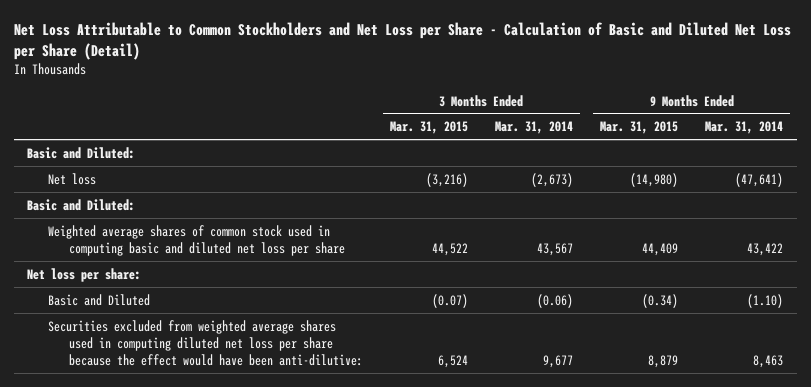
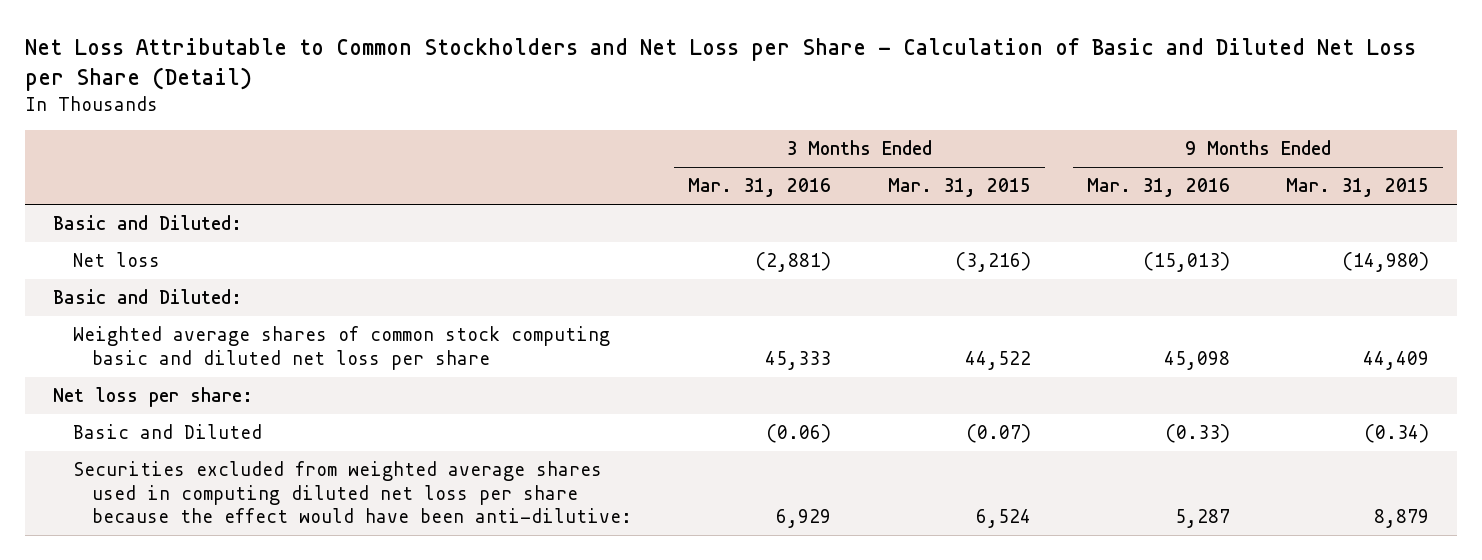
[495,121,574,135] Mar. 31, 2014 -> none
[705,121,784,135] Mar. 31, 2014 -> none
none -> [688,178,832,198] Mar. 31, 2016
none -> [1086,178,1230,198] Mar. 31, 2016
[48,224,345,256] Weighted average shares of common stock used in computing basic and diluted net loss per share -> [72,326,610,370] Weighted average shares of common stock computing basic and diluted net loss per share

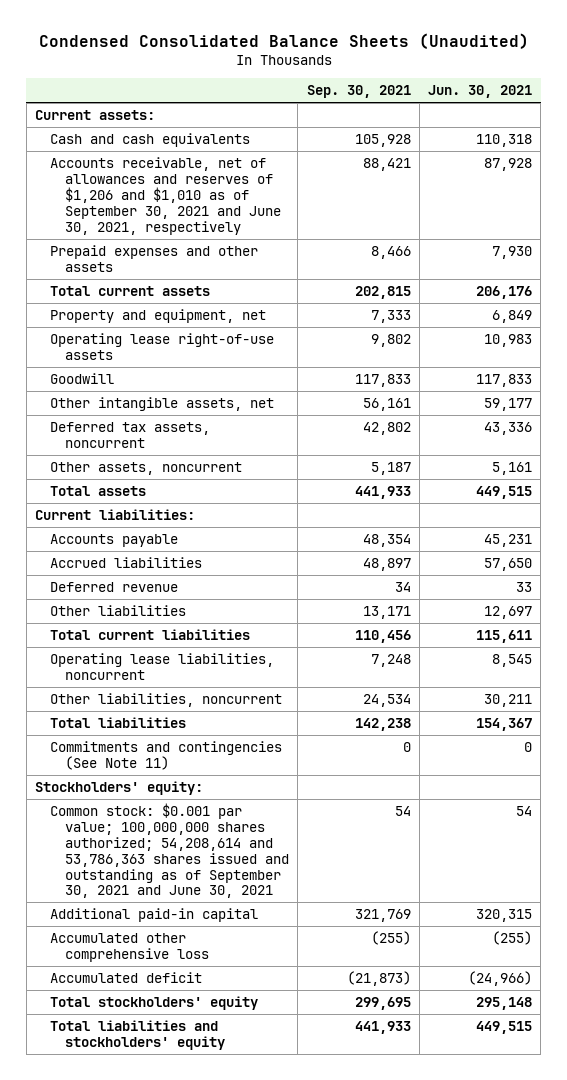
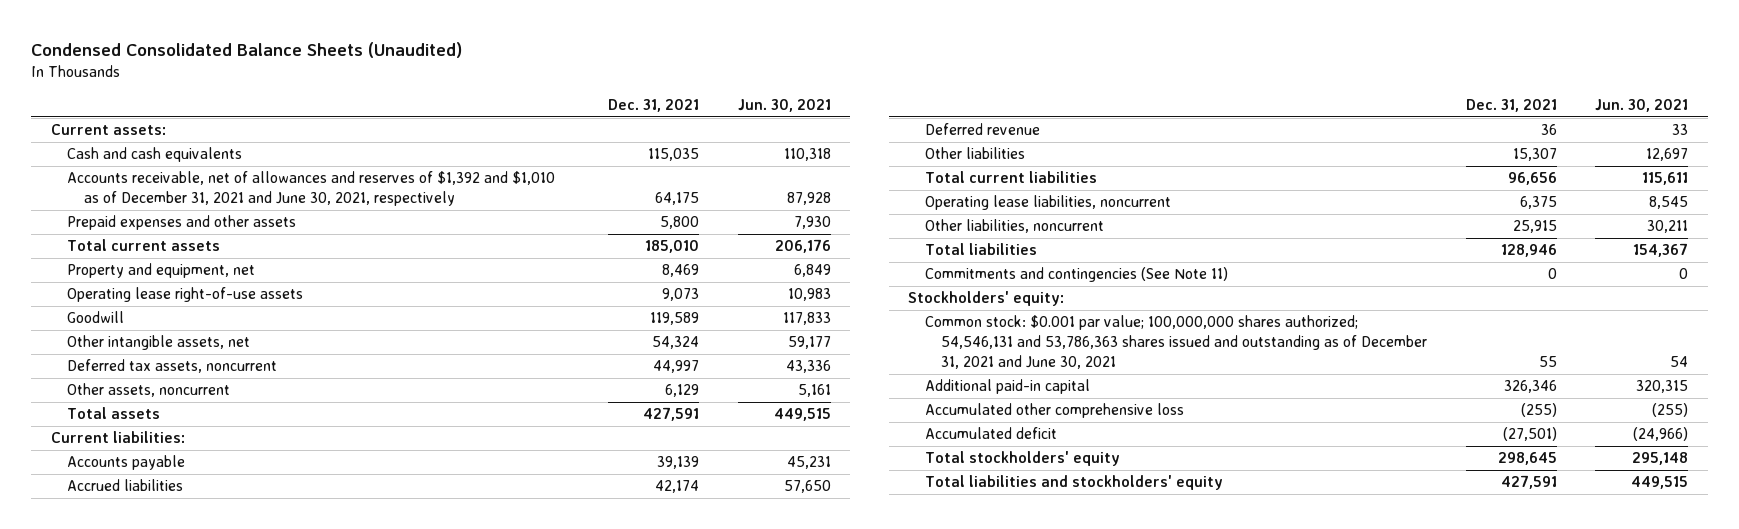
[306,85,411,99] Sep. 30, 2021 -> none
none -> [608,99,700,113] Dec. 31, 2021
[50,156,282,235] Accounts receivable, net of allowances and reserves of $1,206 and $1,010 as of September 30, 2021 and June 30, 2021, respectively -> [67,171,556,207] Accounts receivable, net of allowances and reserves of $1,392 and $1,010 as of December 31, 2021 and June 30, 2021, respectively
[50,802,290,899] Common stock: $0.001 par value; 100,000,000 shares authorized; 54,208,614 and 53,786,363 shares issued and outstanding as of September 30, 2021 and June 30, 2021 -> [924,315,1428,370] Common stock: $0.001 par value; 100,000,000 shares authorized; 54,546,131 and 53,786,363 shares issued and outstanding as of December 31, 2021 and June 30, 2021

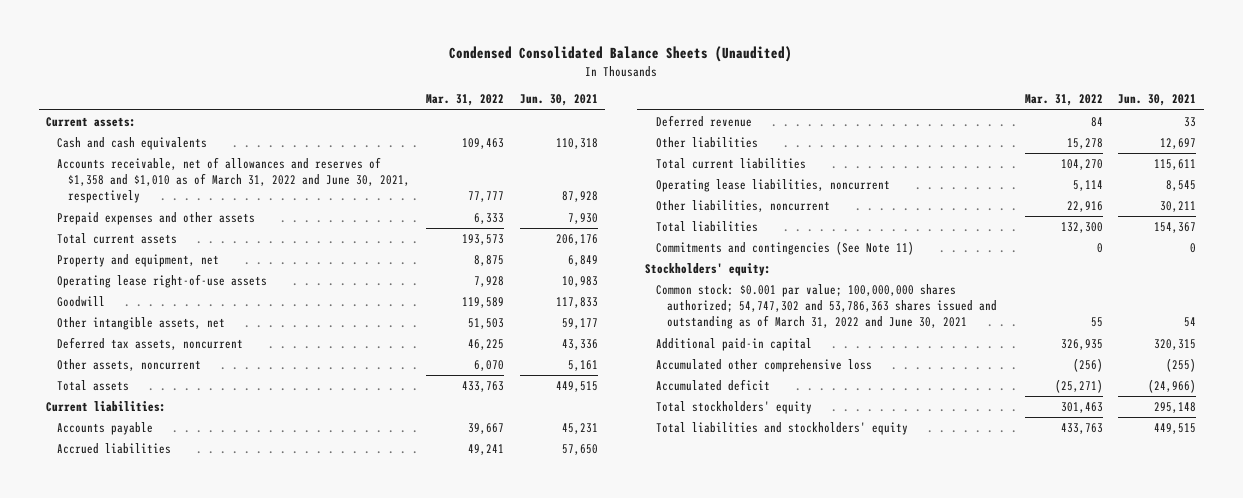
[608,99,700,113] Dec. 31, 2021 -> none
none -> [425,94,504,107] Mar. 31, 2022
[67,171,556,207] Accounts receivable, net of allowances and reserves of $1,392 and $1,010 as of December 31, 2021 and June 30, 2021, respectively -> [57,157,411,204] Accounts receivable, net of allowances and reserves of $1,358 and $1,010 as of March 31, 2022 and June 30, 2021, respectively
[924,315,1428,370] Common stock: $0.001 par value; 100,000,000 shares authorized; 54,546,131 and 53,786,363 shares issued and outstanding as of December 31, 2021 and June 30, 2021 -> [656,284,997,330] Common stock: $0.001 par value; 100,000,000 shares authorized; 54,747,302 and 53,786,363 shares issued and outstanding as of March 31, 2022 and June 30, 2021

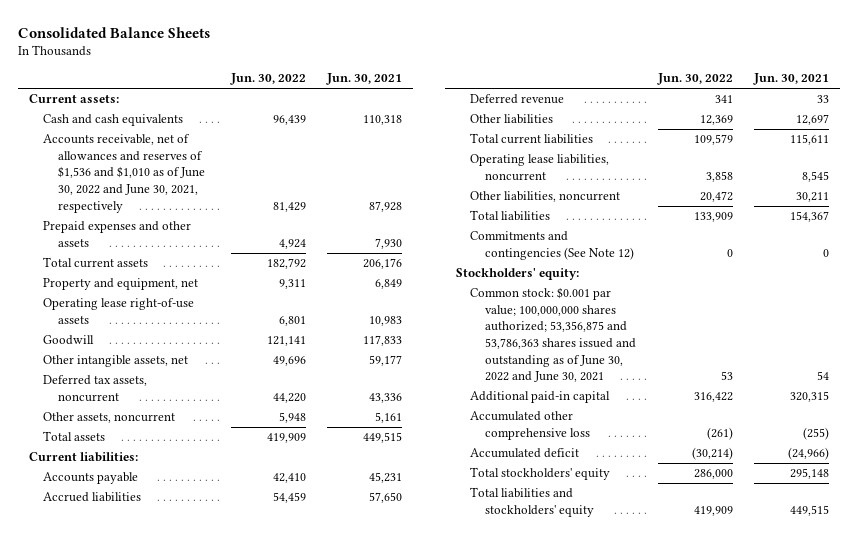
[449,46,793,63] Condensed Consolidated Balance Sheets (Unaudited) -> [17,26,210,38] Consolidated Balance Sheets
[425,94,504,107] Mar. 31, 2022 -> none
none -> [229,73,306,86] Jun. 30, 2022
[57,157,411,204] Accounts receivable, net of allowances and reserves of $1,358 and $1,010 as of March 31, 2022 and June 30, 2021, respectively -> [43,134,206,213] Accounts receivable, net of allowances and reserves of $1,536 and $1,010 as of June 30, 2022 and June 30, 2021, respectively
[656,241,915,256] Commitments and contingencies (See Note 11) -> [470,231,635,260] Commitments and contingencies (See Note 12)
[656,284,997,330] Common stock: $0.001 par value; 100,000,000 shares authorized; 54,747,302 and 53,786,363 shares issued and outstanding as of March 31, 2022 and June 30, 2021 -> [470,287,637,383] Common stock: $0.001 par value; 100,000,000 shares authorized; 53,356,875 and 53,786,363 shares issued and outstanding as of June 30, 2022 and June 30, 2021

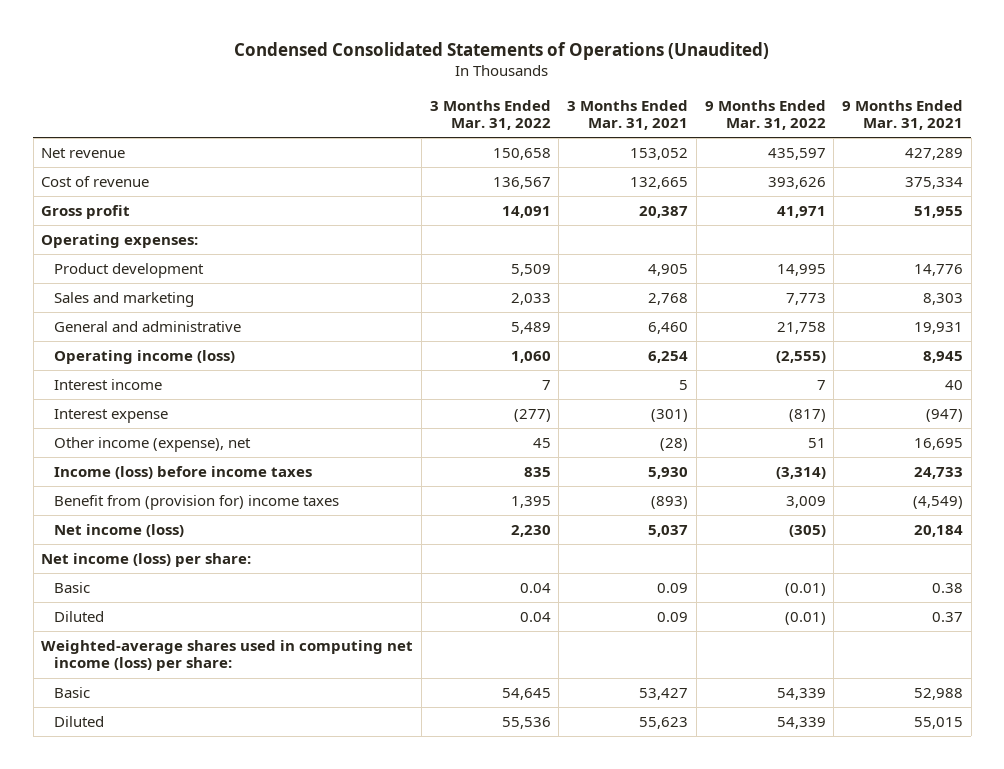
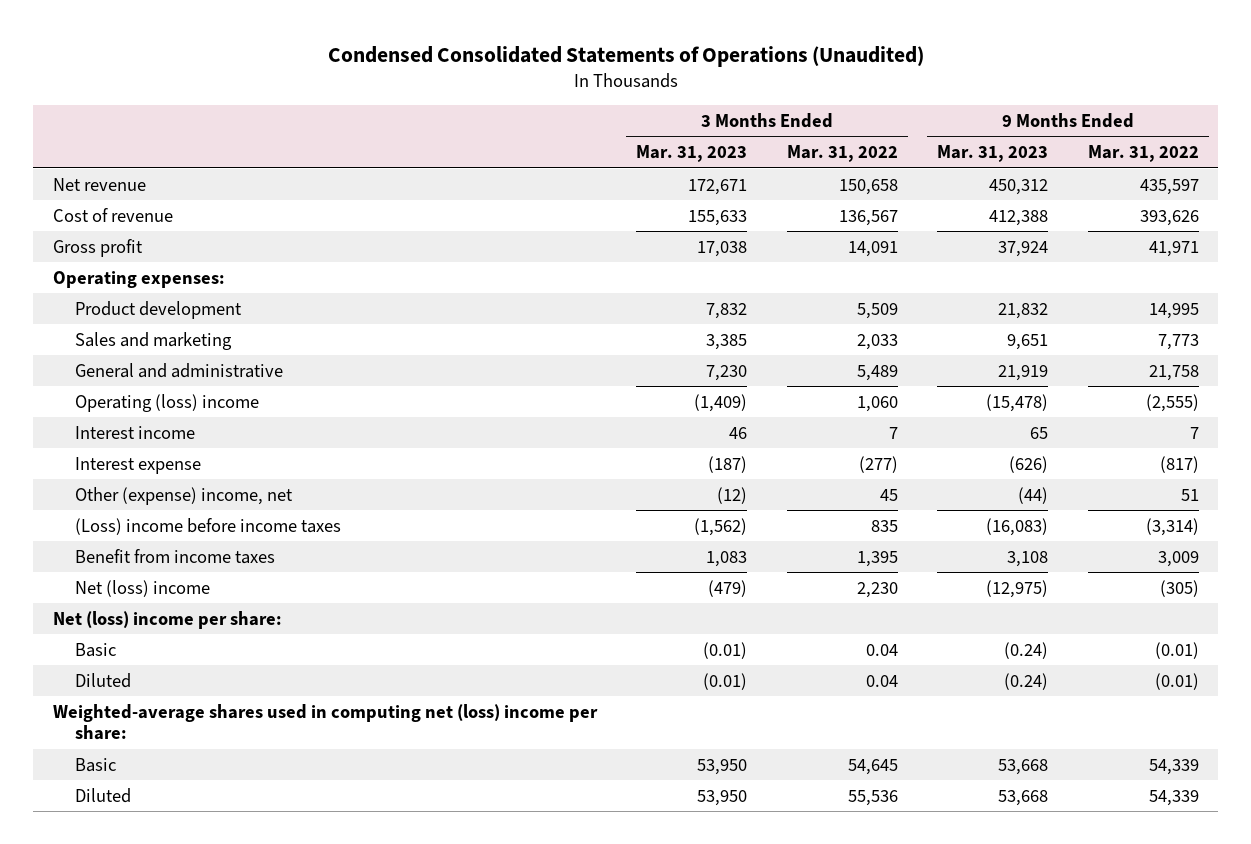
[567,99,689,131] 3 Months Ended Mar. 31, 2021 -> none
[842,99,964,131] 9 Months Ended Mar. 31, 2021 -> none
none -> [636,145,748,163] Mar. 31, 2023
none -> [937,145,1049,163] Mar. 31, 2023
[54,349,236,364] Operating income (loss) -> [74,393,259,412] Operating (loss) income
[54,436,252,452] Other income (expense), net -> [74,486,293,505] Other (expense) income, net
[54,465,313,479] Income (loss) before income taxes -> [74,517,341,535] (Loss) income before income taxes
[54,494,340,510] Benefit from (provision for) income taxes -> [74,548,275,564] Benefit from income taxes
[54,523,185,537] Net income (loss) -> [74,579,210,597] Net (loss) income
[41,552,252,567] Net income (loss) per share: -> [52,610,282,629] Net (loss) income per share:
[41,639,414,672] Weighted-average shares used in computing net income (loss) per share: -> [52,703,598,741] Weighted-average shares used in computing net (loss) income per share:

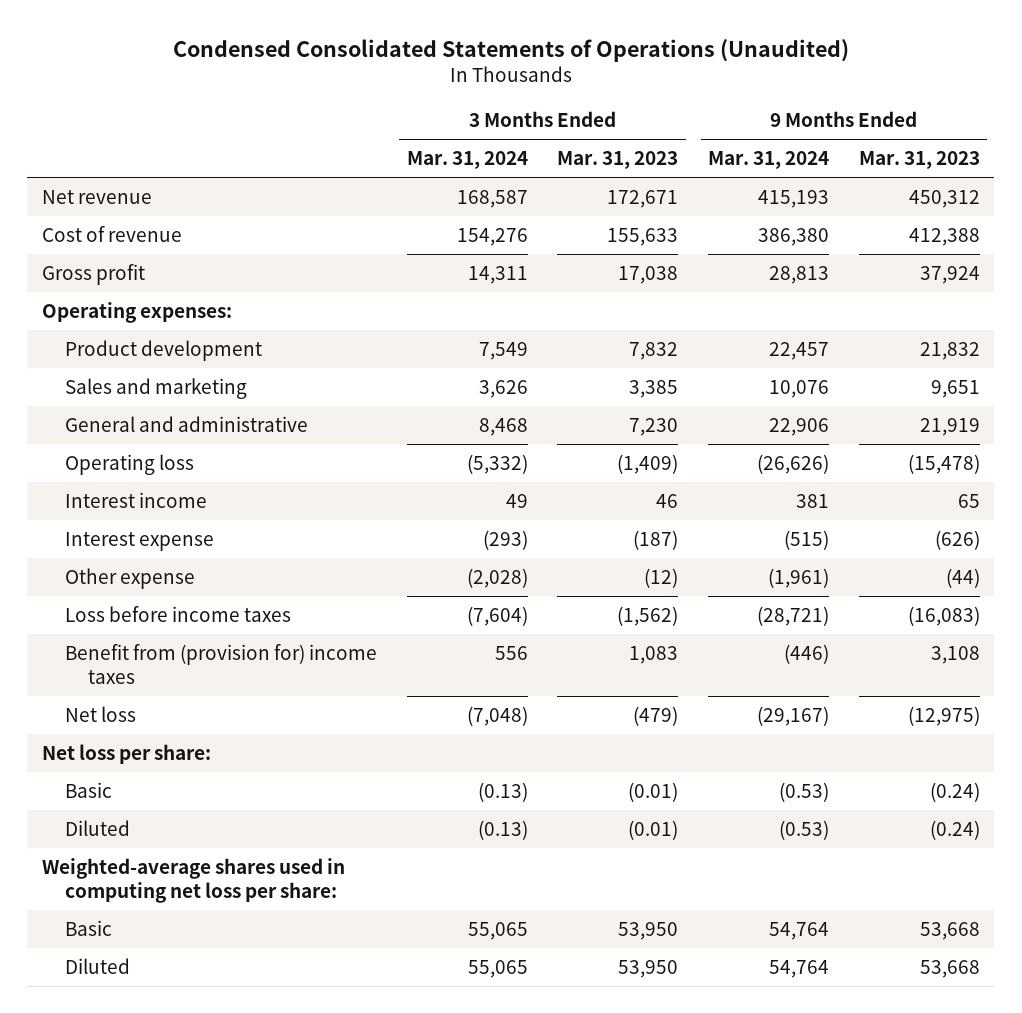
[786,145,898,163] Mar. 31, 2022 -> none
[1087,145,1199,163] Mar. 31, 2022 -> none
none -> [406,151,528,170] Mar. 31, 2024
none -> [708,151,830,170] Mar. 31, 2024
[74,393,259,412] Operating (loss) income -> [65,453,195,475] Operating loss
[74,486,293,505] Other (expense) income, net -> [65,567,196,589] Other expense
[74,517,341,535] (Loss) income before income taxes -> [65,605,292,622] Loss before income taxes
[74,548,275,564] Benefit from income taxes -> [65,643,378,684] Benefit from (provision for) income taxes
[74,579,210,597] Net (loss) income -> [65,705,137,722] Net loss
[52,610,282,629] Net (loss) income per share: -> [42,743,212,764] Net loss per share:
[52,703,598,741] Weighted-average shares used in computing net (loss) income per share: -> [42,857,346,903] Weighted-average shares used in computing net loss per share:

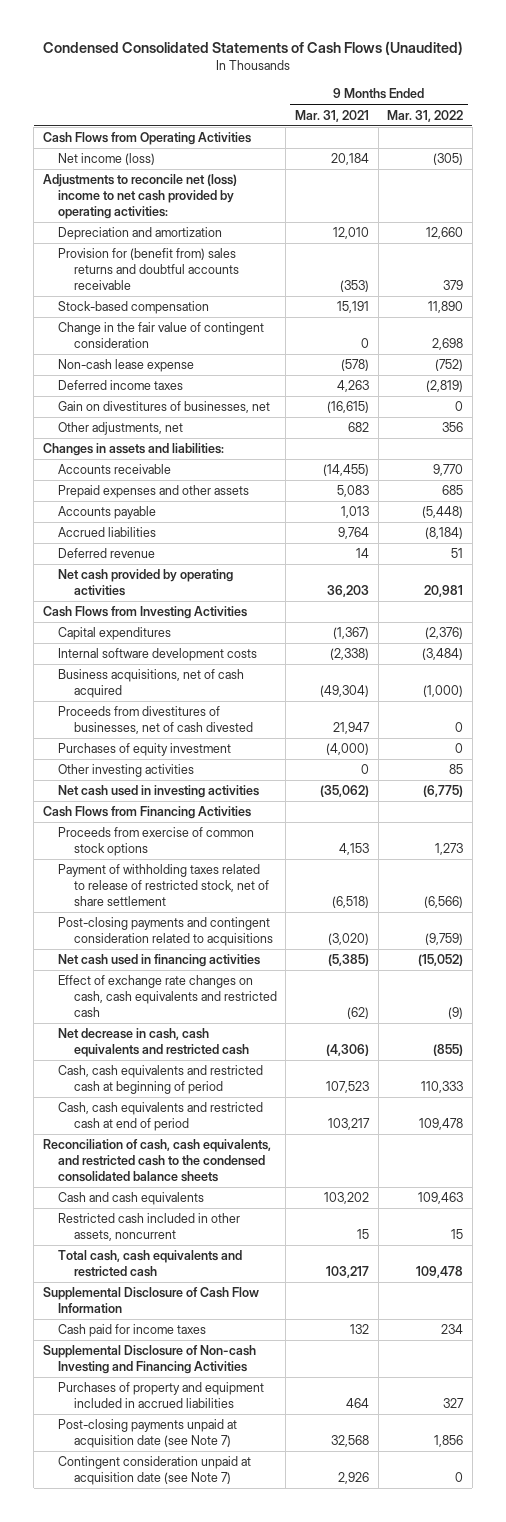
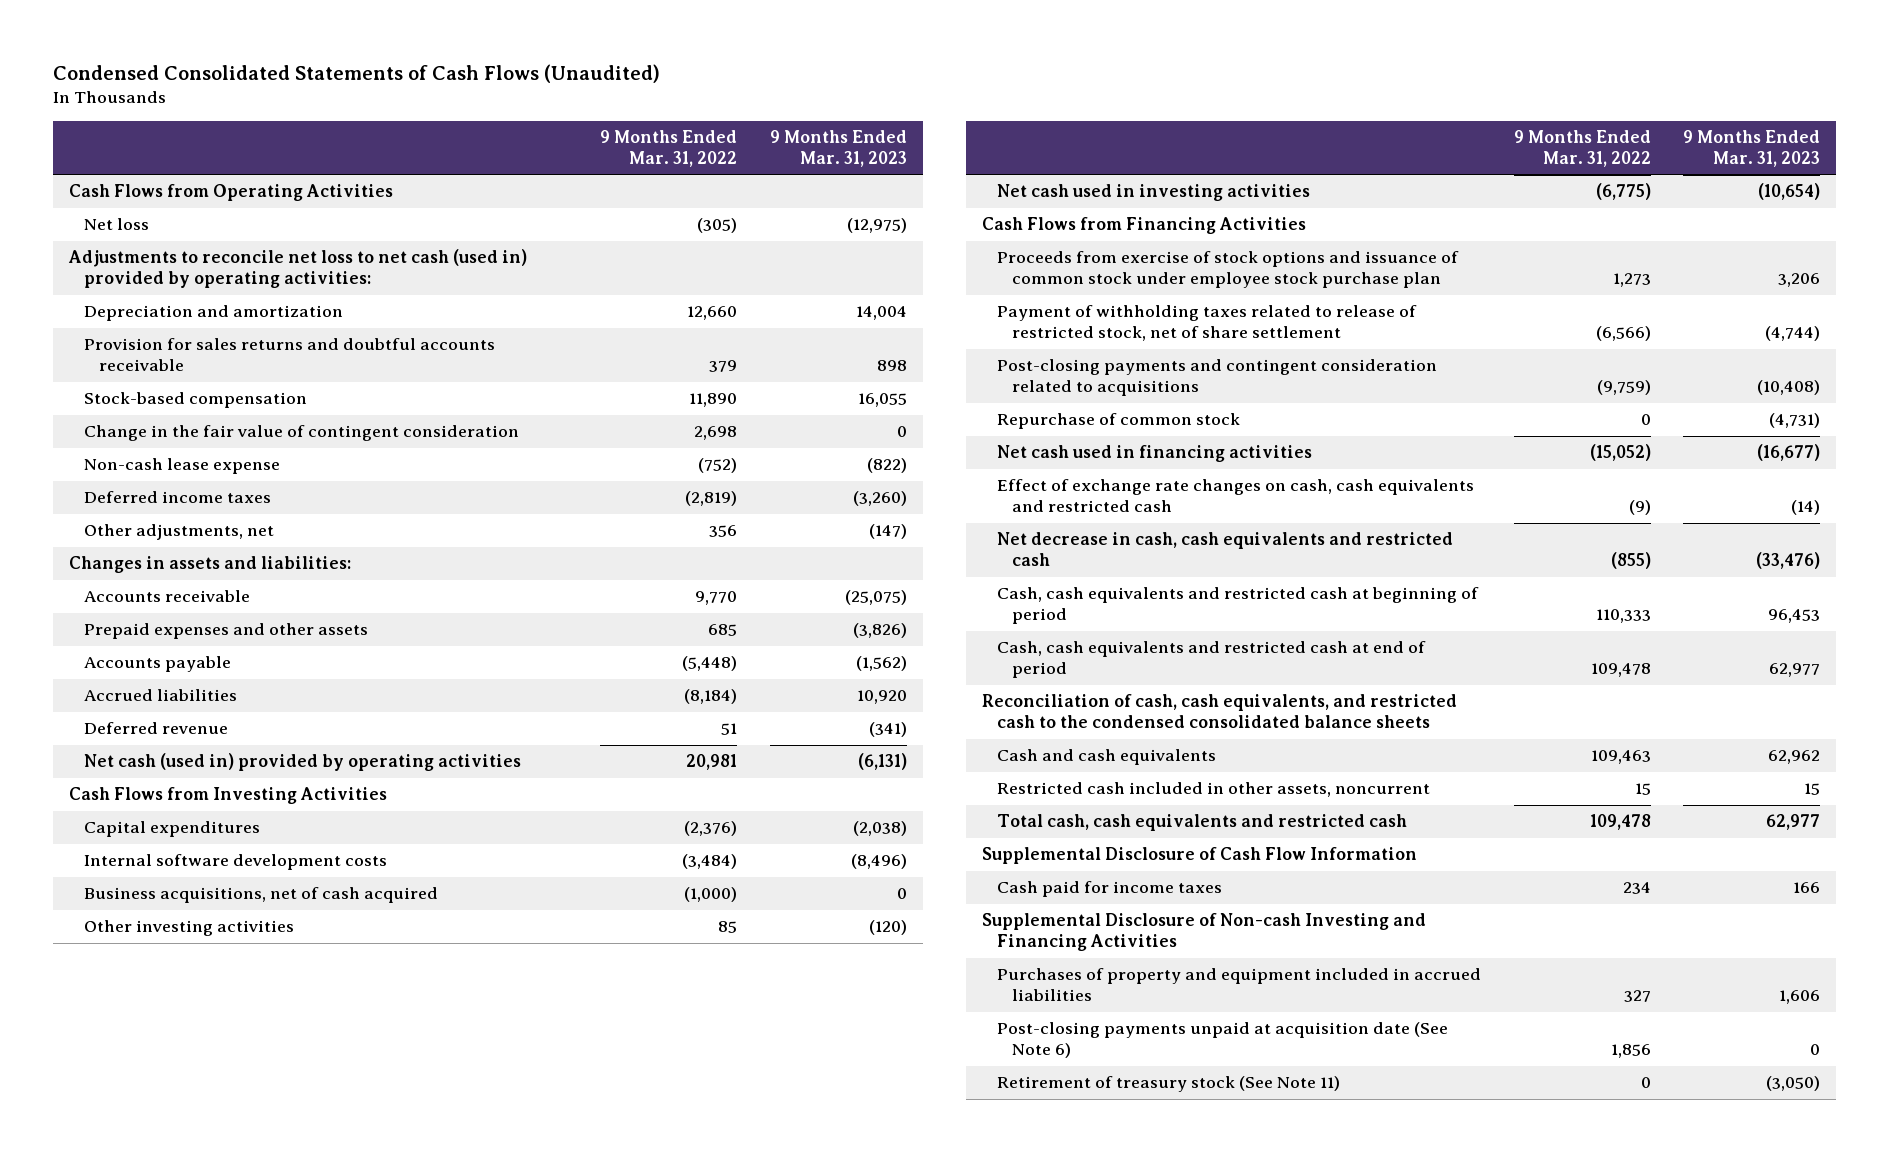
[294,109,369,122] Mar. 31, 2021 -> none
none -> [769,130,907,167] 9 Months Ended Mar. 31, 2023
[58,153,156,166] Net income (loss) -> [84,218,150,231] Net loss
[42,174,237,220] Adjustments to reconcile net (loss) income to net cash provided by operating activities: -> [68,249,528,289] Adjustments to reconcile net loss to net cash (used in) provided by operating activities:
[58,248,239,291] Provision for (benefit from) sales returns and doubtful accounts receivable -> [84,338,496,372] Provision for sales returns and doubtful accounts receivable
[58,401,271,414] Gain on divestitures of businesses, net -> none
[58,569,234,597] Net cash provided by operating activities -> [84,753,522,772] Net cash (used in) provided by operating activities
[58,706,253,735] Proceeds from divestitures of businesses, net of cash divested -> none
[58,743,232,757] Purchases of equity investment -> none
[58,827,255,857] Proceeds from exercise of common stock options -> [997,251,1460,289] Proceeds from exercise of stock options and issuance of common stock under employee stock purchase plan
none -> [997,413,1241,430] Repurchase of common stock
[58,1456,252,1486] Contingent consideration unpaid at acquisition date (see Note 7) -> none
[58,1419,238,1449] Post-closing payments unpaid at acquisition date (see Note 7) -> [997,1022,1449,1059] Post-closing payments unpaid at acquisition date (See Note 6)
none -> [997,1076,1341,1093] Retirement of treasury stock (See Note 11)

